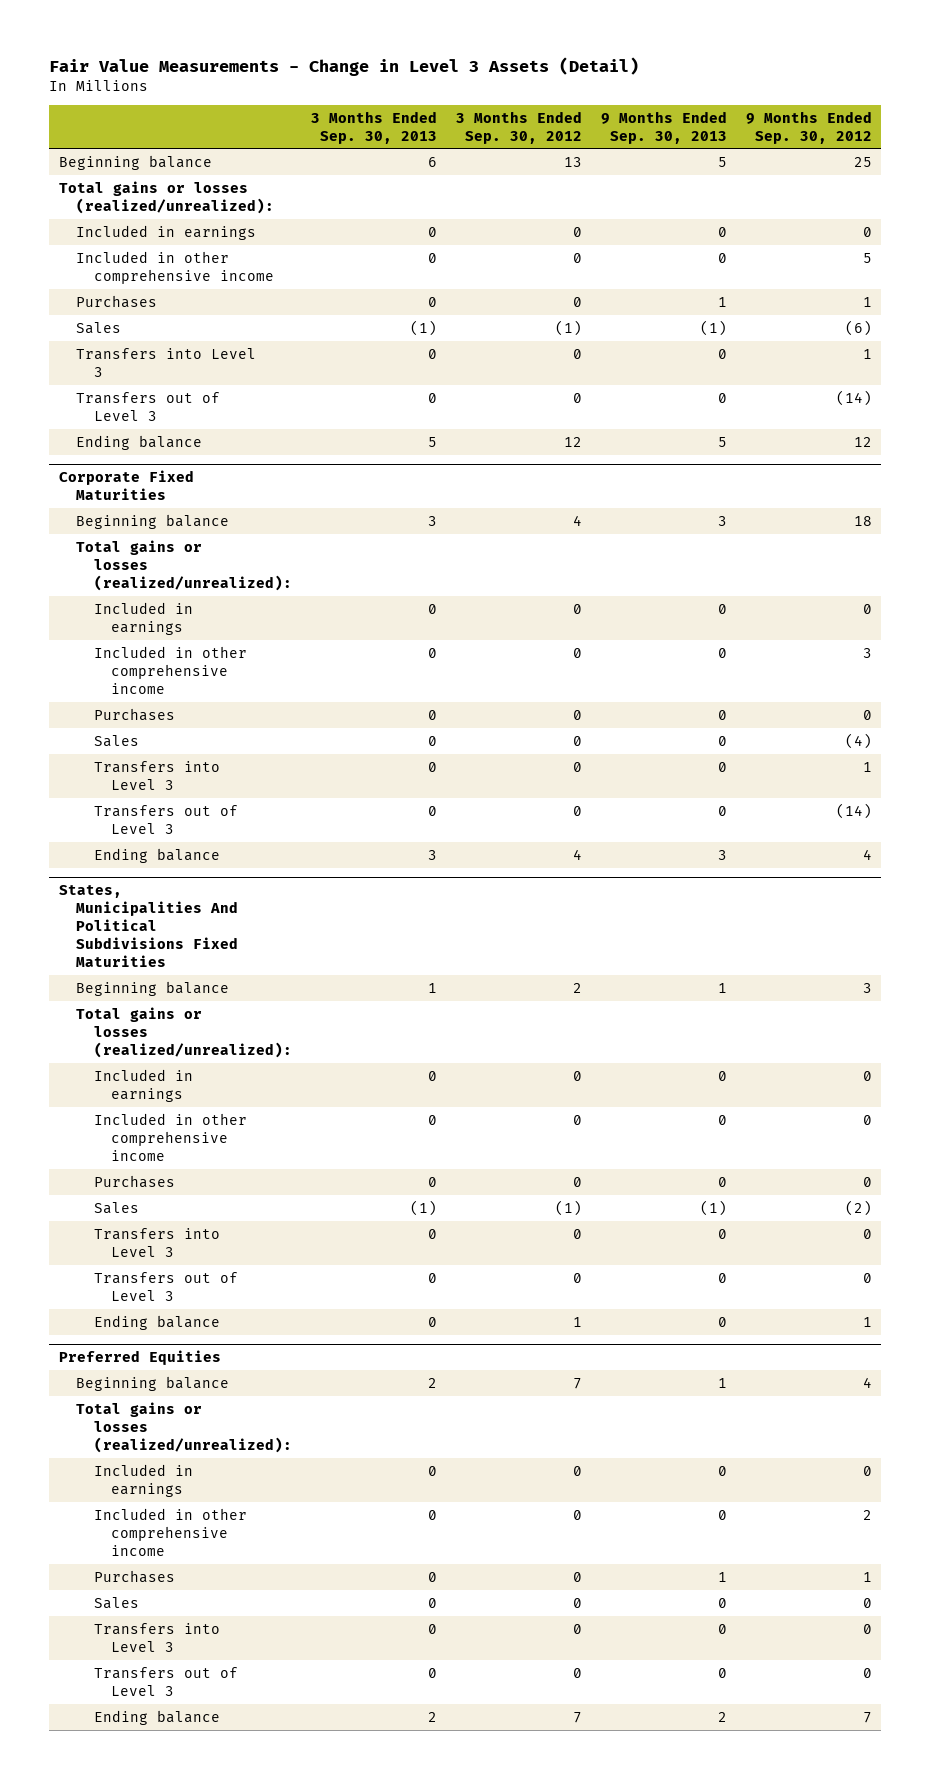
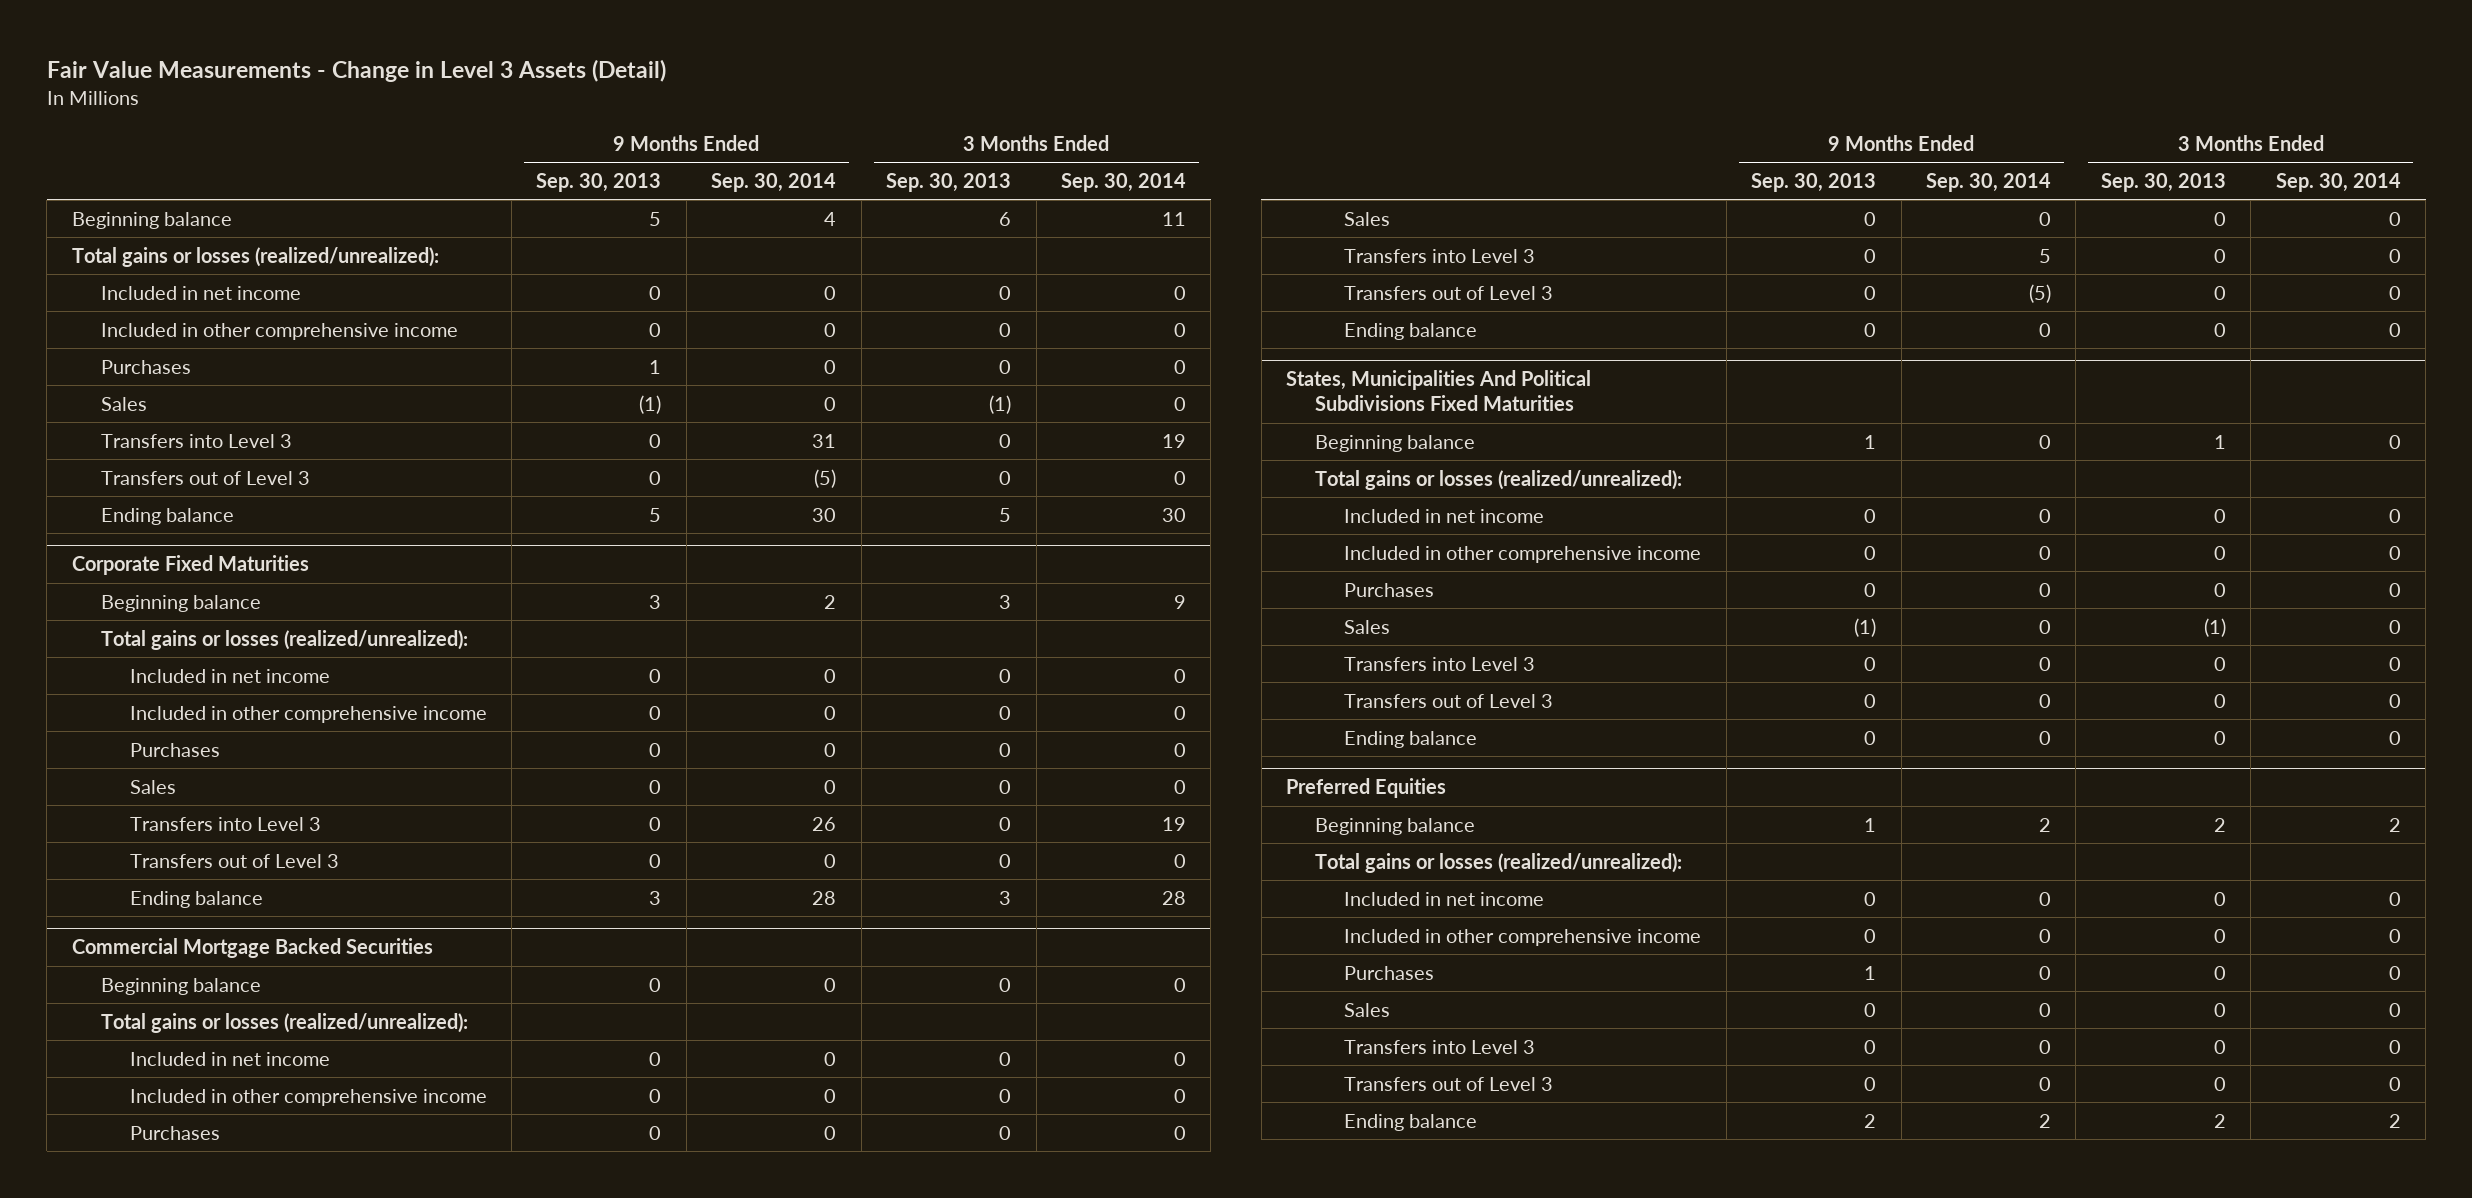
[455,110,582,144] 3 Months Ended Sep. 30, 2012 -> none
[745,110,872,144] 9 Months Ended Sep. 30, 2012 -> none
none -> [711,173,837,193] Sep. 30, 2014
none -> [1061,173,1187,193] Sep. 30, 2014
[76,224,257,240] Included in earnings -> [100,285,301,300] Included in net income
[93,601,193,635] Included in earnings -> [129,668,330,683] Included in net income
none -> [71,938,433,959] Commercial Mortgage Backed Securities
none -> [100,977,261,995] Beginning balance
none -> [100,1012,468,1033] Total gains or losses (realized/unrealized):
none -> [129,1051,330,1066] Included in net income
none -> [129,1088,487,1106] Included in other comprehensive income
none -> [129,1125,220,1140] Purchases
none -> [1344,211,1391,226] Sales
none -> [1344,248,1536,263] Transfers into Level 3
none -> [1344,285,1554,300] Transfers out of Level 3
none -> [1344,322,1478,340] Ending balance
[93,1068,193,1102] Included in earnings -> [1344,508,1545,523] Included in net income
[93,1463,193,1497] Included in earnings -> [1344,891,1545,906] Included in net income

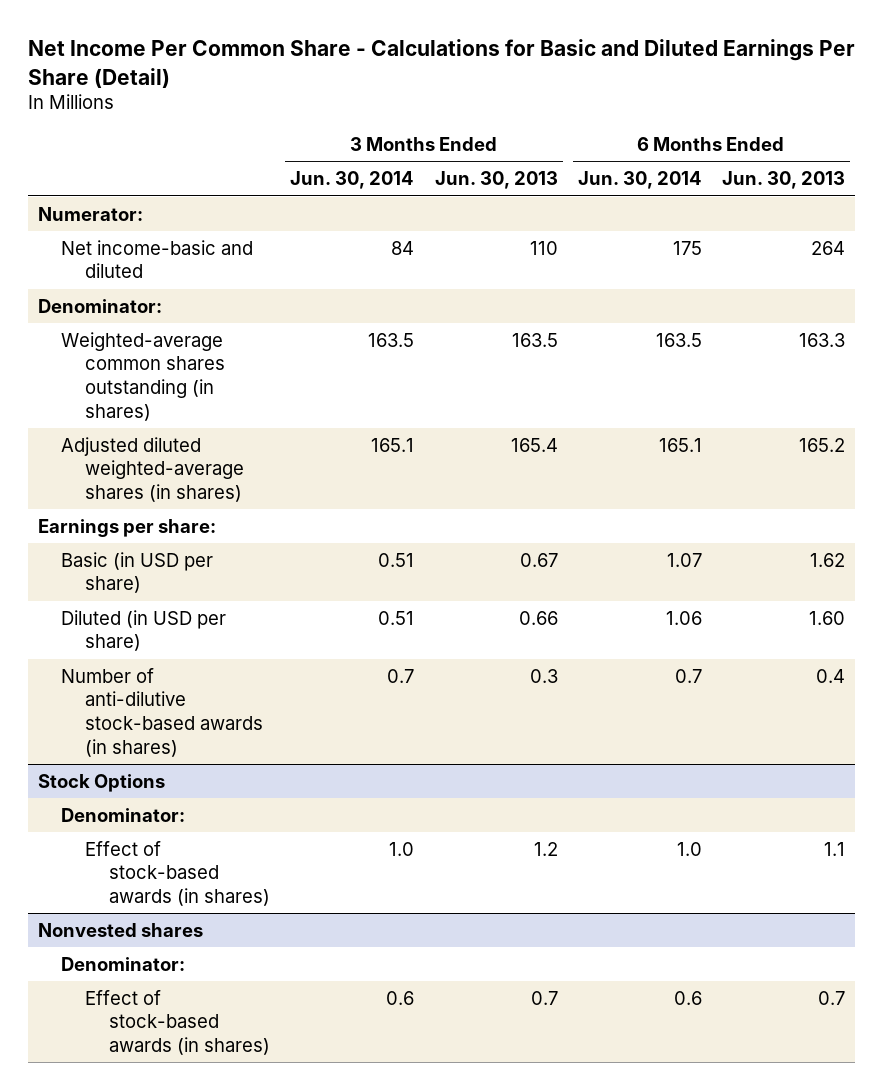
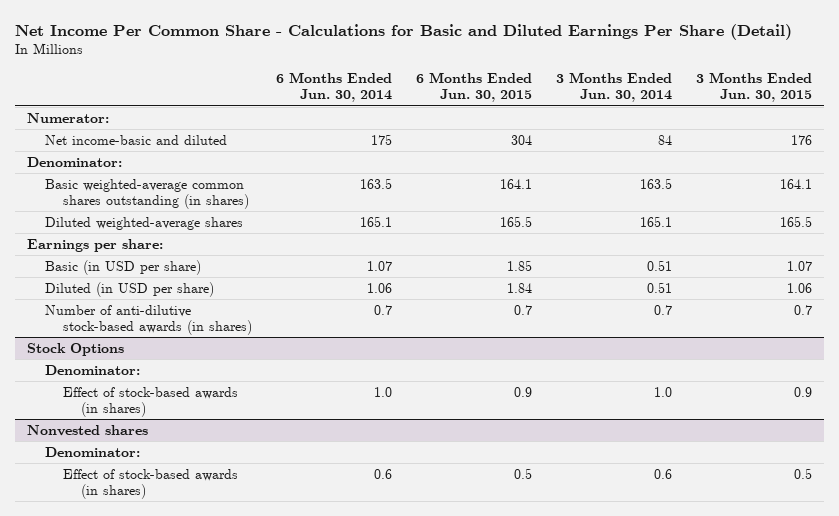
[434,171,558,190] Jun. 30, 2013 -> none
[722,171,846,190] Jun. 30, 2013 -> none
none -> [416,72,533,103] 6 Months Ended Jun. 30, 2015
none -> [696,72,813,103] 3 Months Ended Jun. 30, 2015
[61,331,226,421] Weighted-average common shares outstanding (in shares) -> [45,178,250,209] Basic weighted-average common shares outstanding (in shares)
[61,436,245,503] Adjusted diluted weighted-average shares (in shares) -> [45,216,244,230] Diluted weighted-average shares

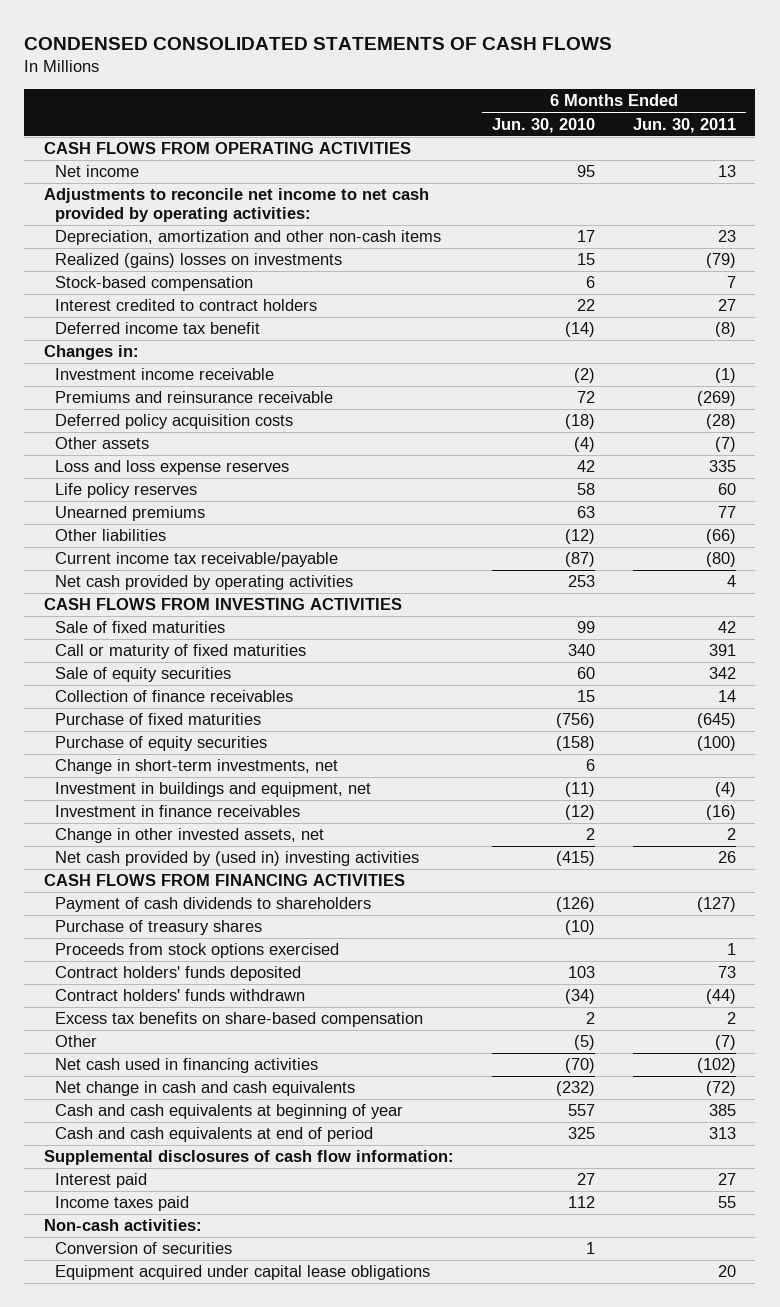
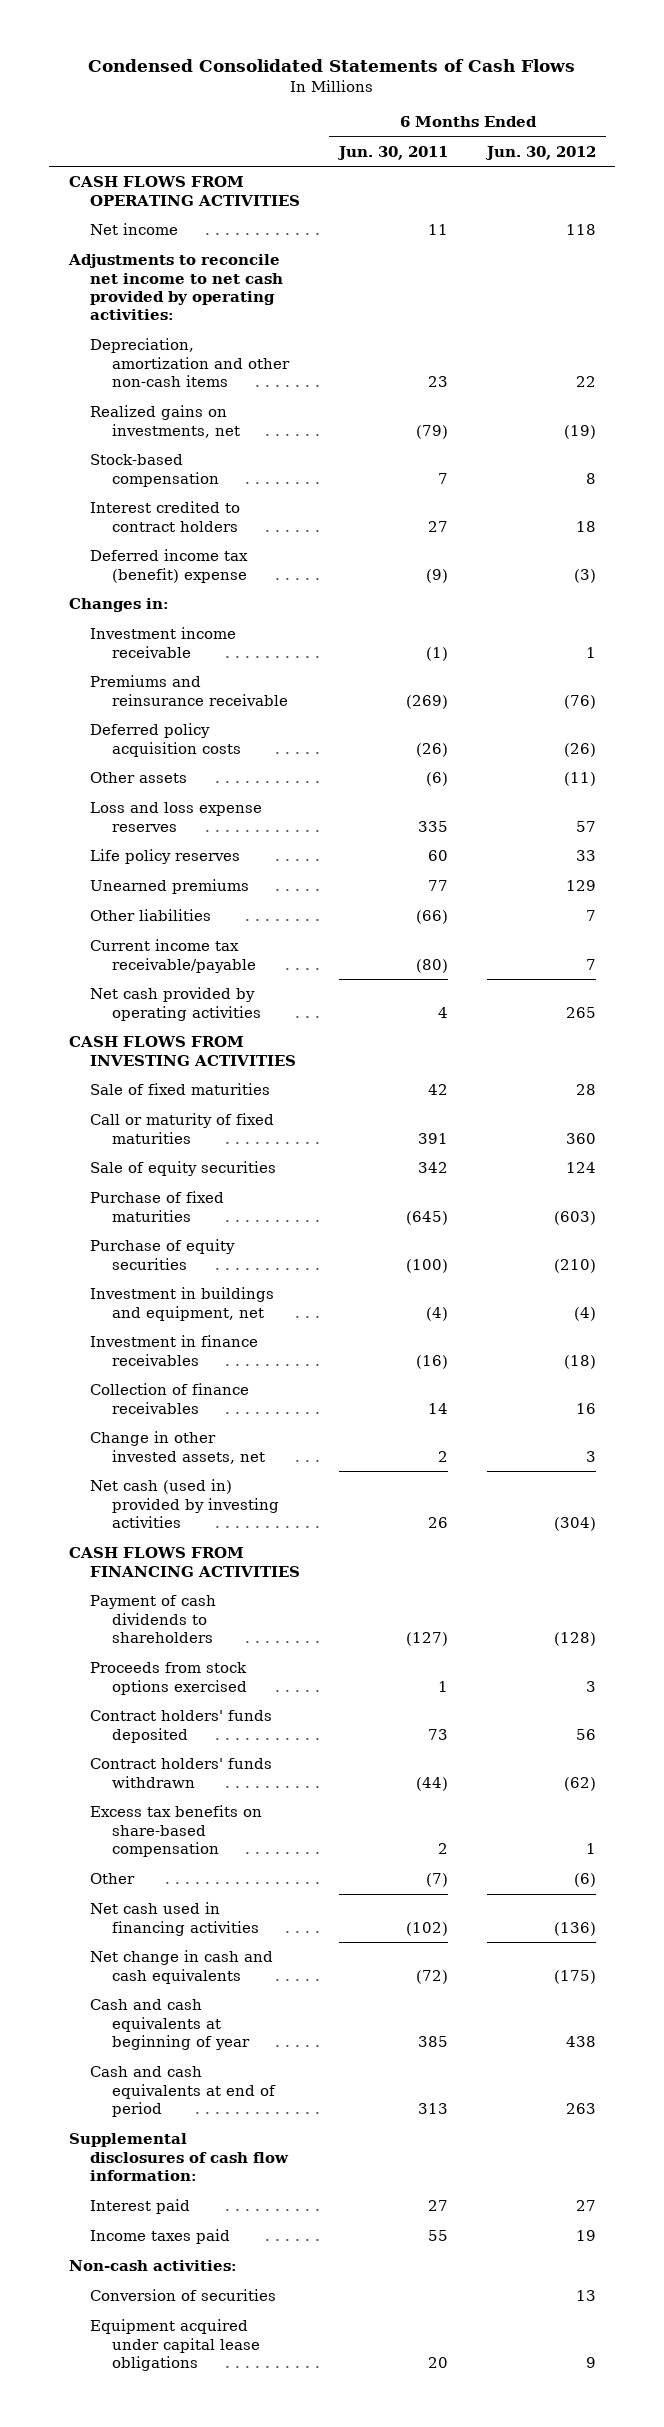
[24,36,613,50] CONDENSED CONSOLIDATED STATEMENTS OF CASH FLOWS -> [88,58,576,72] Condensed Consolidated Statements of Cash Flows
[491,117,595,133] Jun. 30, 2010 -> none
none -> [484,145,596,160] Jun. 30, 2012
[718,165,737,178] 13 -> [428,224,449,236] 11
[55,253,343,269] Realized (gains) losses on investments -> [90,405,241,438] Realized gains on investments, net
[55,322,261,335] Deferred income tax benefit -> [90,549,249,583] Deferred income tax (benefit) expense
[715,322,737,338] (8) -> [426,568,449,583] (9)
[706,414,737,430] (28) -> [416,742,449,757] (26)
[715,437,737,453] (7) -> [426,772,449,787] (6)
[55,759,339,775] Change in short-term investments, net -> none
[55,690,294,703] Collection of finance receivables -> [90,1383,250,1414] Collection of finance receivables
[55,851,420,867] Net cash provided by (used in) investing activities -> [90,1479,280,1528] Net cash (used in) provided by investing activities
[55,920,263,936] Purchase of treasury shares -> none

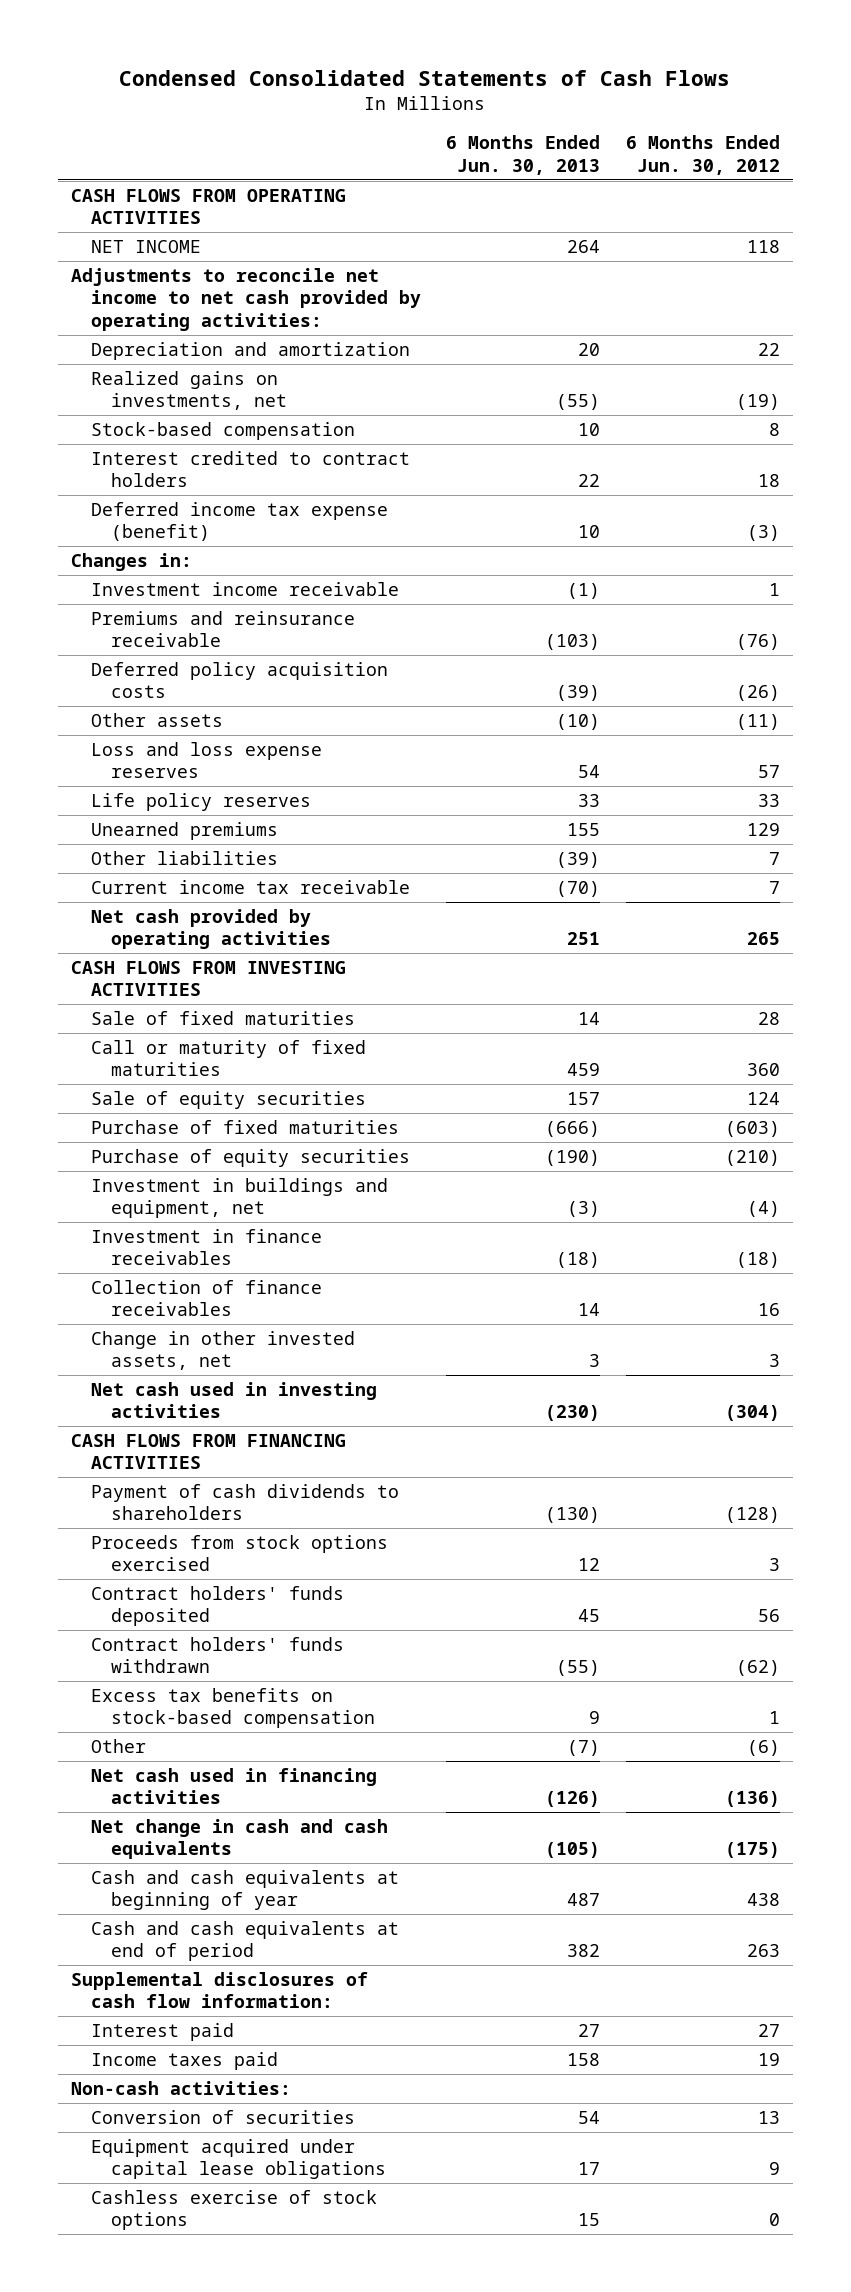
[337,145,449,160] Jun. 30, 2011 -> none
none -> [446,135,601,175] 6 Months Ended Jun. 30, 2013
[90,223,179,236] Net income -> [90,239,201,253] NET INCOME
[90,338,291,387] Depreciation, amortization and other non-cash items -> [90,341,410,360] Depreciation and amortization
[90,549,249,583] Deferred income tax (benefit) expense -> [90,501,388,542] Deferred income tax expense (benefit)
[90,939,257,973] Current income tax receivable/payable -> [90,879,410,894] Current income tax receivable
[90,1479,280,1528] Net cash (used in) provided by investing activities -> [90,1381,377,1419] Net cash used in investing activities
[90,1805,263,1857] Excess tax benefits on share-based compensation -> [90,1687,376,1729] Excess tax benefits on stock-based compensation
none -> [90,2189,377,2231] Cashless exercise of stock options

